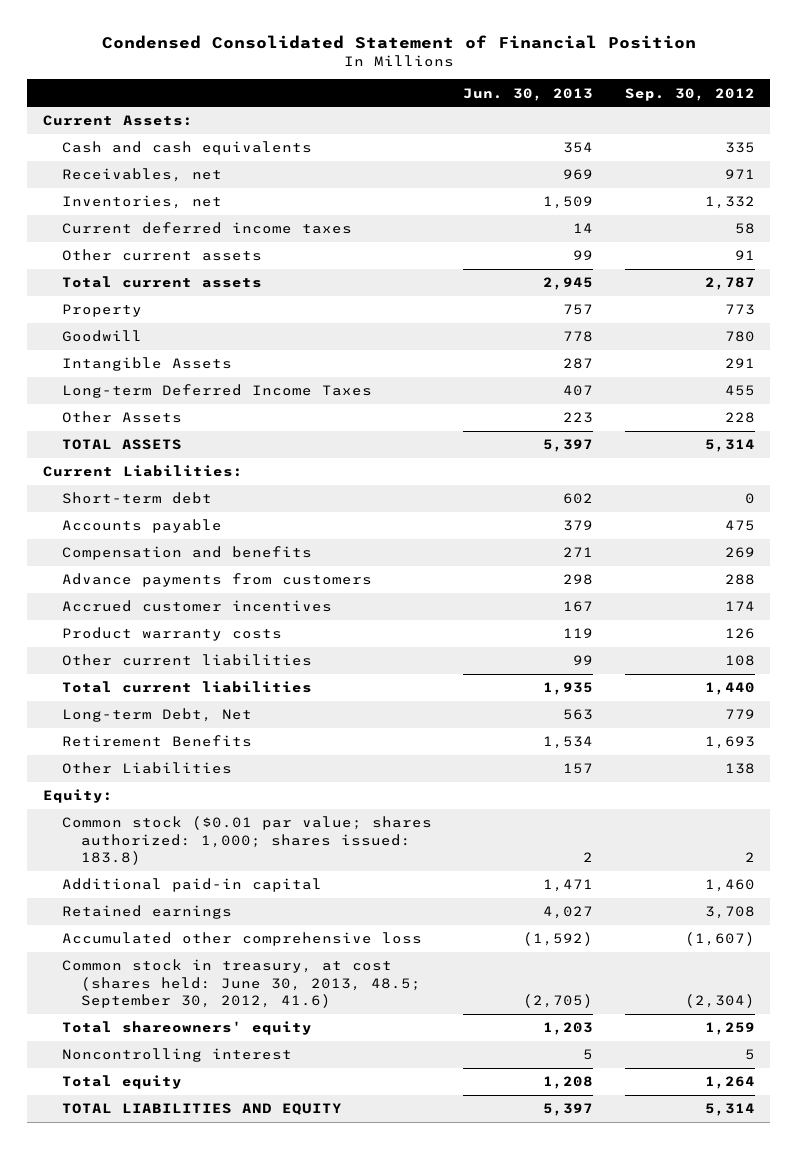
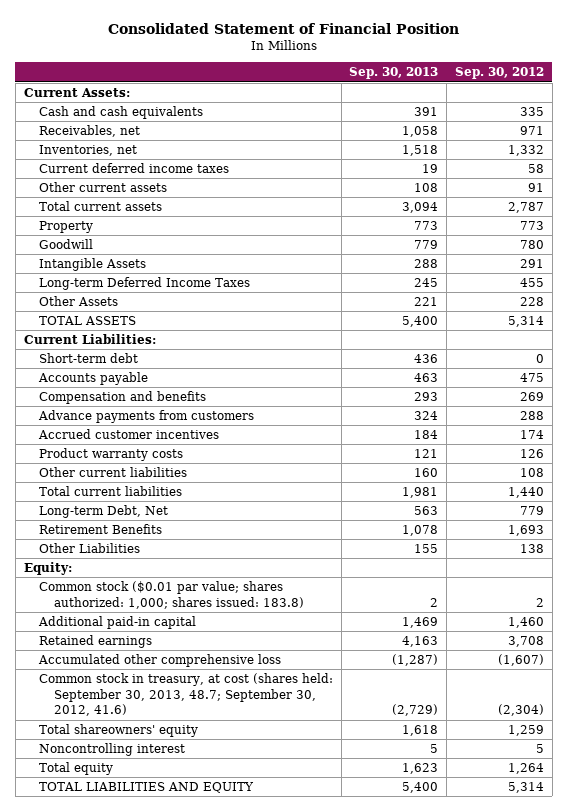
[101,34,696,49] Condensed Consolidated Statement of Financial Position -> [107,23,459,35] Consolidated Statement of Financial Position
[463,87,594,101] Jun. 30, 2013 -> none
none -> [349,67,439,80] Sep. 30, 2013
[61,959,421,1008] Common stock in treasury, at cost (shares held: June 30, 2013, 48.5; September 30, 2012, 41.6) -> [38,673,333,717] Common stock in treasury, at cost (shares held: September 30, 2013, 48.7; September 30, 2012, 41.6)

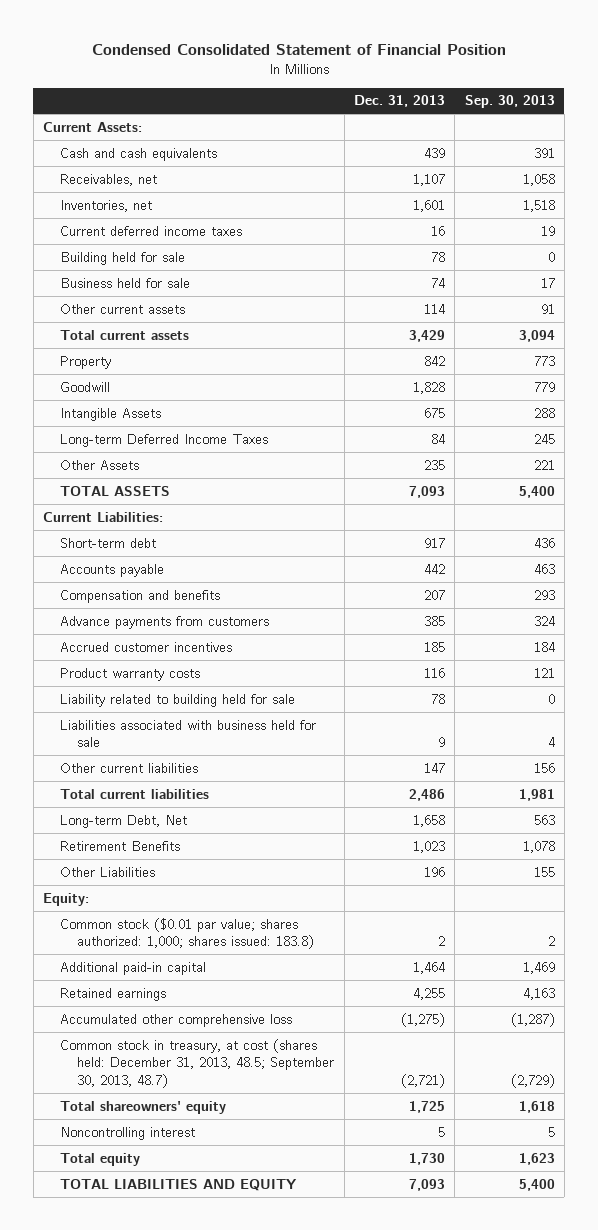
[107,23,459,35] Consolidated Statement of Financial Position -> [91,43,506,55] Condensed Consolidated Statement of Financial Position
[455,67,545,80] Sep. 30, 2012 -> none
none -> [353,95,445,108] Dec. 31, 2013
none -> [60,251,186,265] Building held for sale
none -> [60,277,191,288] Business held for sale
[414,183,439,193] 108 -> [540,303,555,314] 91
none -> [60,693,296,707] Liability related to building held for sale
none -> [60,719,317,748] Liabilities associated with business held for sale
[414,468,439,478] 160 -> [533,762,555,773] 156
[38,673,333,717] Common stock in treasury, at cost (shares held: September 30, 2013, 48.7; September 30, 2012, 41.6) -> [60,1038,335,1088] Common stock in treasury, at cost (shares held: December 31, 2013, 48.5; September 30, 2013, 48.7)

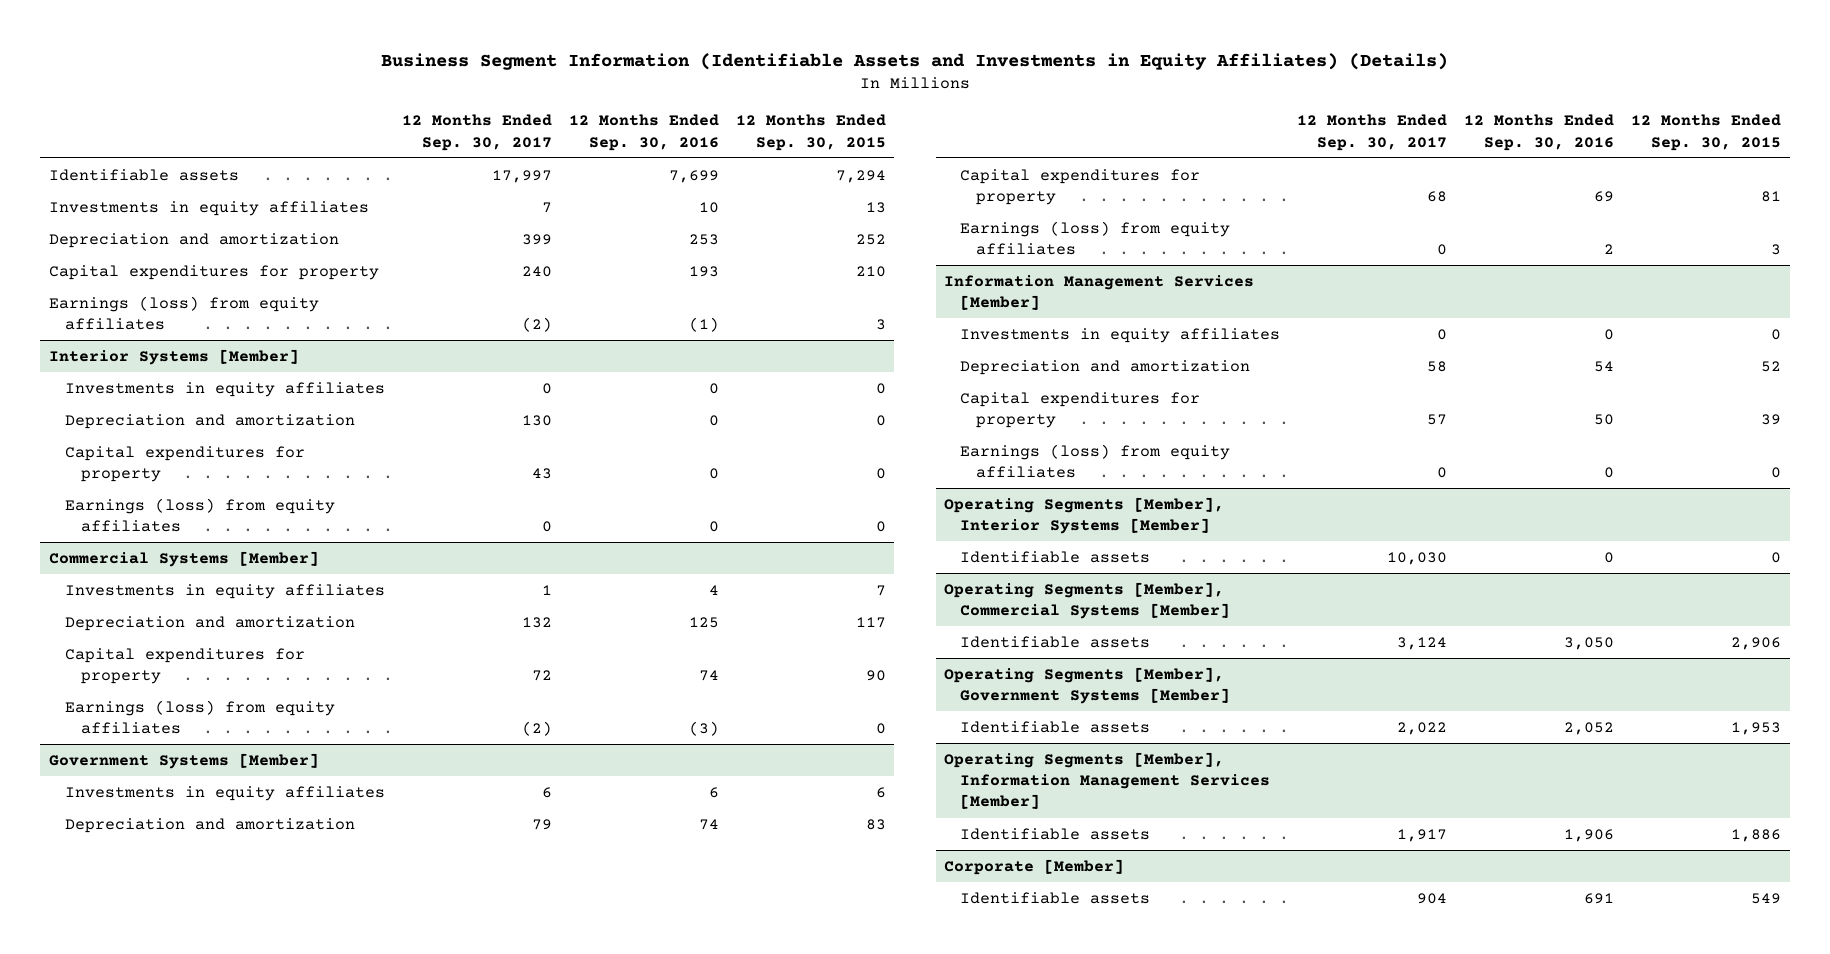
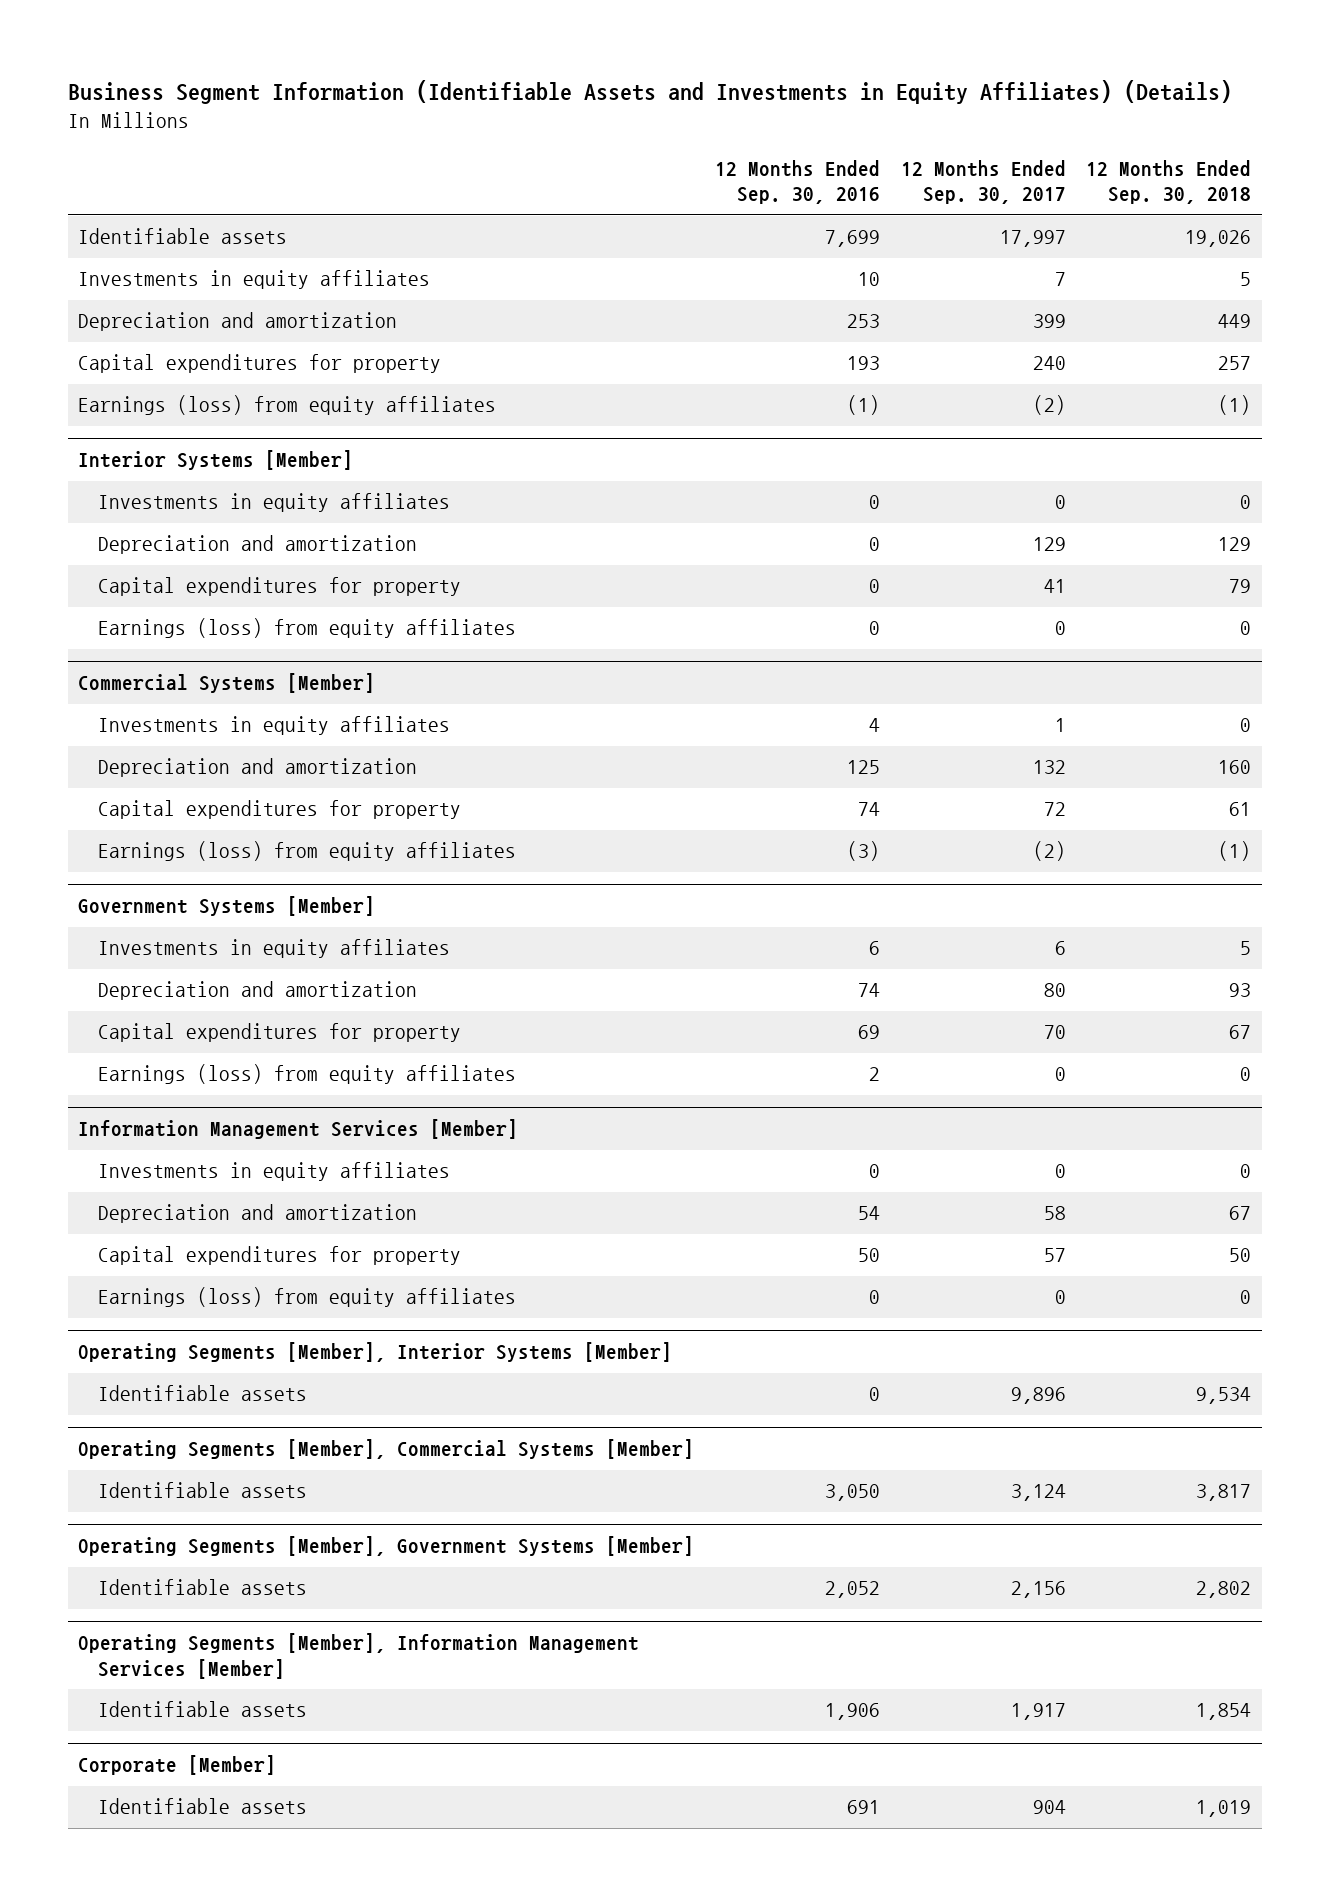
[735,114,886,151] 12 Months Ended Sep. 30, 2015 -> none
none -> [1086,159,1252,205] 12 Months Ended Sep. 30, 2018
[521,414,552,426] 130 -> [1032,537,1066,552] 129
[531,468,552,480] 43 -> [1043,579,1066,594] 41
[531,818,552,830] 79 -> [1043,983,1066,998] 80
[1427,191,1448,203] 68 -> [1043,1025,1066,1040] 70
[1387,551,1448,565] 10,030 -> [1010,1387,1066,1405] 9,896
[1397,721,1448,735] 2,022 -> [1010,1581,1066,1599] 2,156

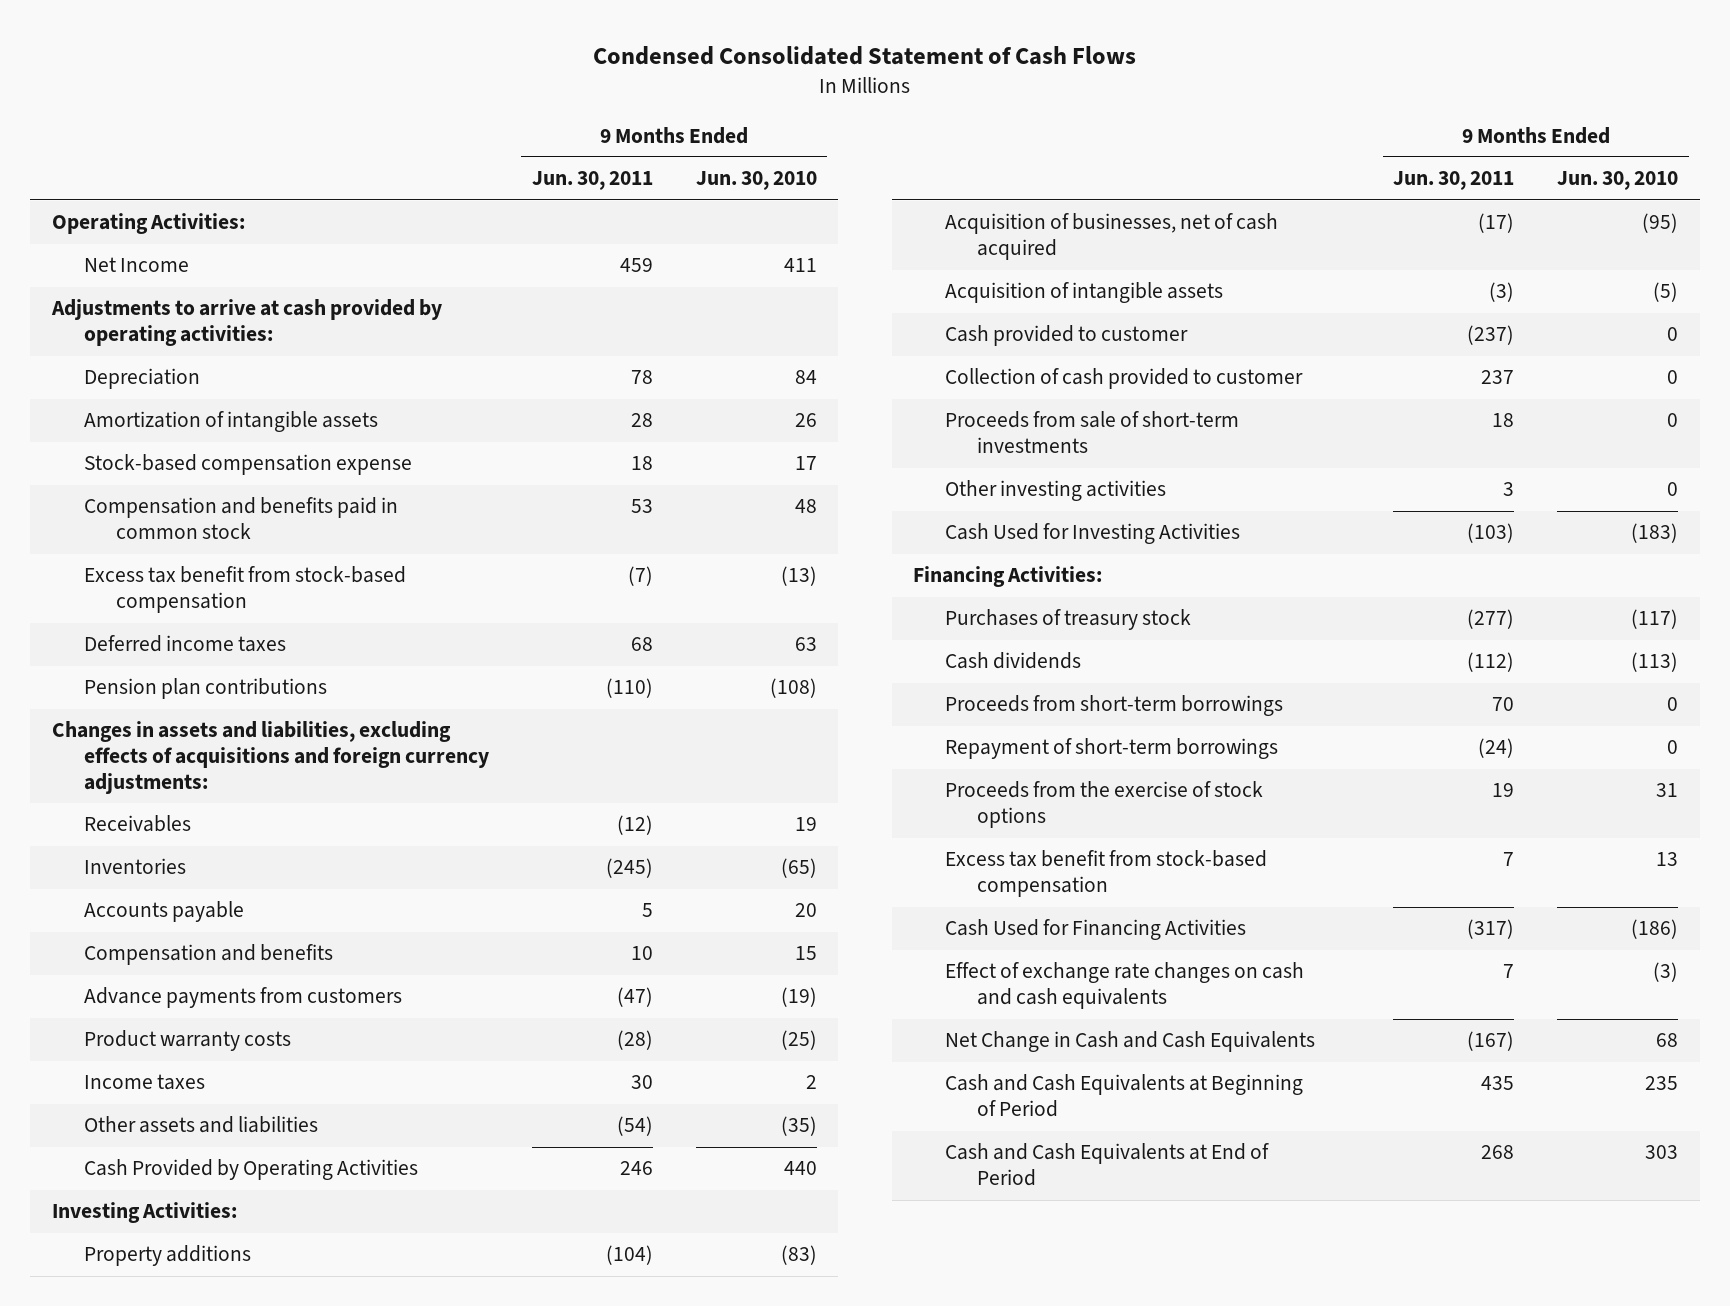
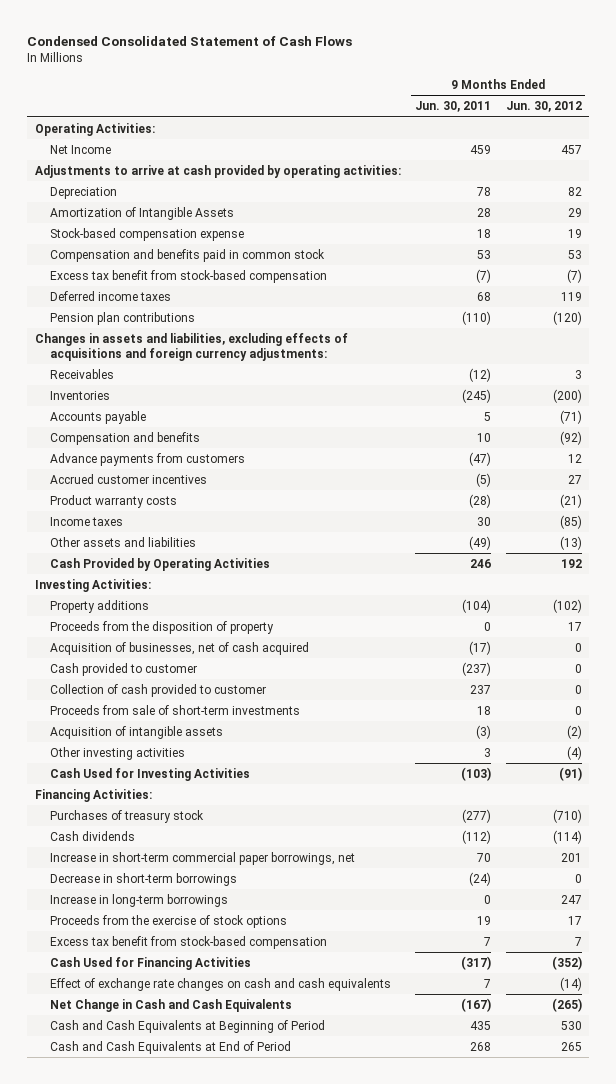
[695,171,817,191] Jun. 30, 2010 -> none
none -> [505,101,582,113] Jun. 30, 2012
[83,411,378,433] Amortization of intangible assets -> [49,206,234,220] Amortization of Intangible Assets
none -> [49,473,207,484] Accrued customer incentives
[616,1116,653,1137] (54) -> [469,535,492,550] (49)
none -> [49,620,274,634] Proceeds from the disposition of property
[945,282,1224,304] Acquisition of intangible assets -> [49,725,223,739] Acquisition of intangible assets
[945,695,1284,717] Proceeds from short-term borrowings -> none
none -> [49,851,355,865] Increase in short-term commercial paper borrowings, net
[945,738,1279,760] Repayment of short-term borrowings -> [49,872,237,886] Decrease in short-term borrowings
none -> [49,893,228,907] Increase in long-term borrowings

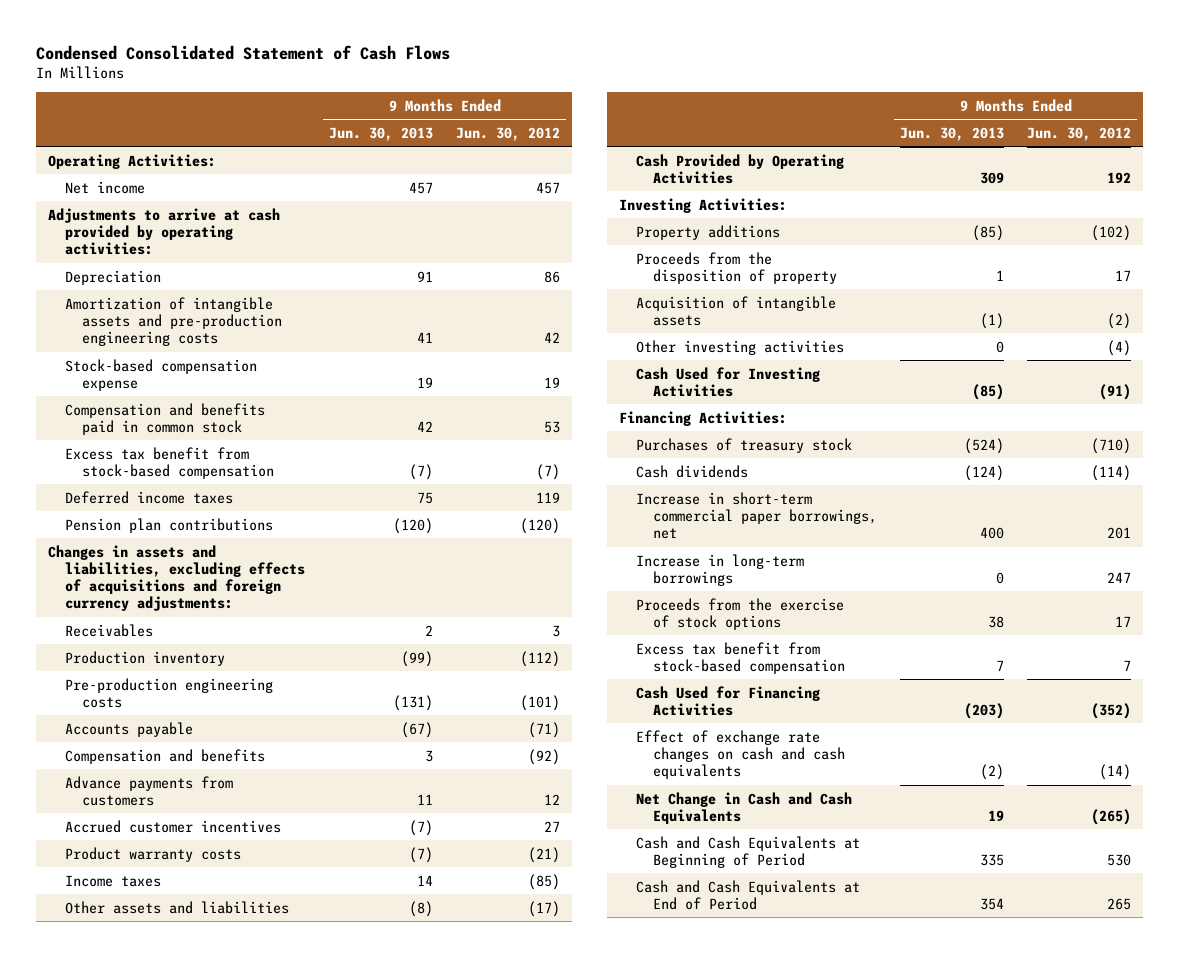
[415,101,492,113] Jun. 30, 2011 -> none
none -> [329,126,434,141] Jun. 30, 2013
[49,144,111,154] Net Income -> [64,180,145,194] Net income
[49,206,234,220] Amortization of Intangible Assets -> none
[567,186,582,196] 82 -> [544,270,561,283] 86
none -> [64,296,283,347] Amortization of intangible assets and pre-production engineering costs
[49,390,110,400] Inventories -> none
none -> [64,650,225,666] Production inventory
none -> [64,677,273,708] Pre-production engineering costs
[559,535,582,550] (13) -> [528,900,561,917] (17)
[49,641,309,655] Acquisition of businesses, net of cash acquired -> none
[49,662,197,676] Cash provided to customer -> none
[49,683,266,697] Collection of cash provided to customer -> none
[49,704,300,715] Proceeds from sale of short-term investments -> none
[49,872,237,886] Decrease in short-term borrowings -> none

